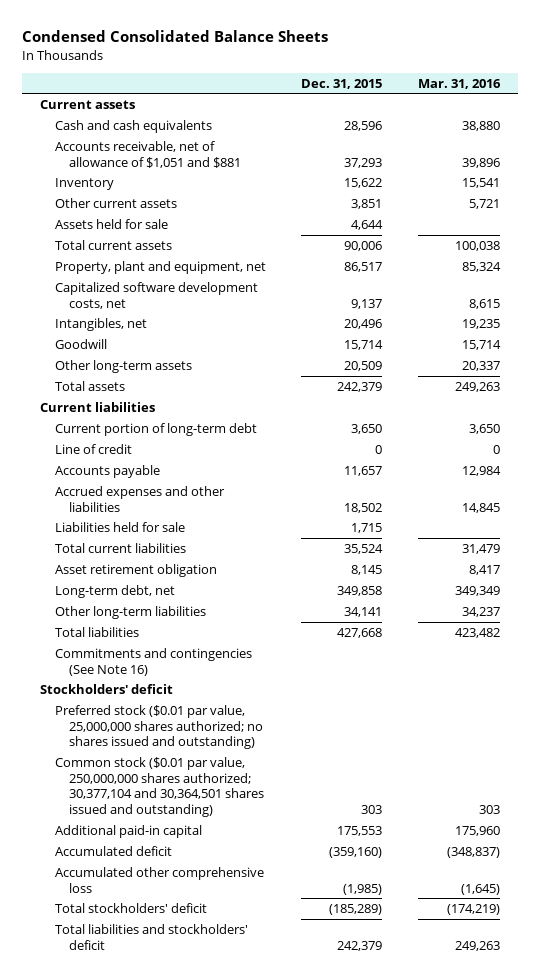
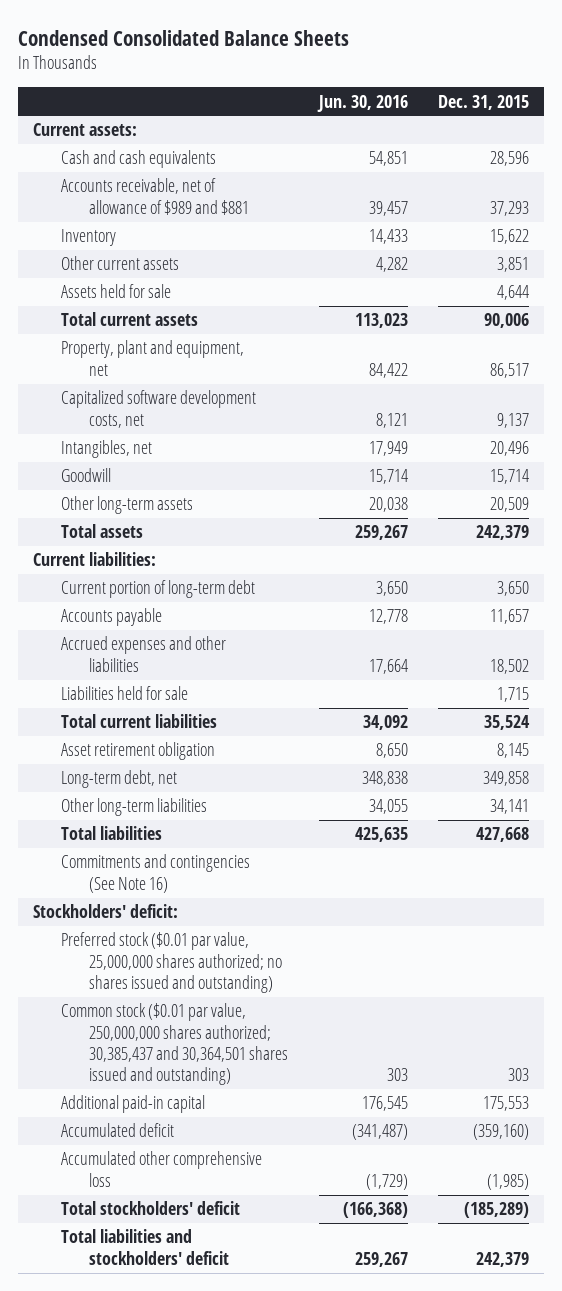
[417,78,501,89] Mar. 31, 2016 -> none
none -> [316,94,408,112] Jun. 30, 2016
[40,99,136,109] Current assets -> [33,123,138,137] Current assets:
[54,140,242,168] Accounts receivable, net of allowance of $1,051 and $881 -> [61,178,250,215] Accounts receivable, net of allowance of $989 and $881
[40,401,156,412] Current liabilities -> [33,552,157,567] Current liabilities:
[54,443,132,454] Line of credit -> none
[40,683,174,694] Stockholders' deficit -> [33,904,179,919] Stockholders' deficit:
[54,756,265,818] Common stock ($0.01 par value, 250,000,000 shares authorized; 30,377,104 and 30,364,501 shares issued and outstanding) -> [61,1003,289,1086] Common stock ($0.01 par value, 250,000,000 shares authorized; 30,385,437 and 30,364,501 shares issued and outstanding)

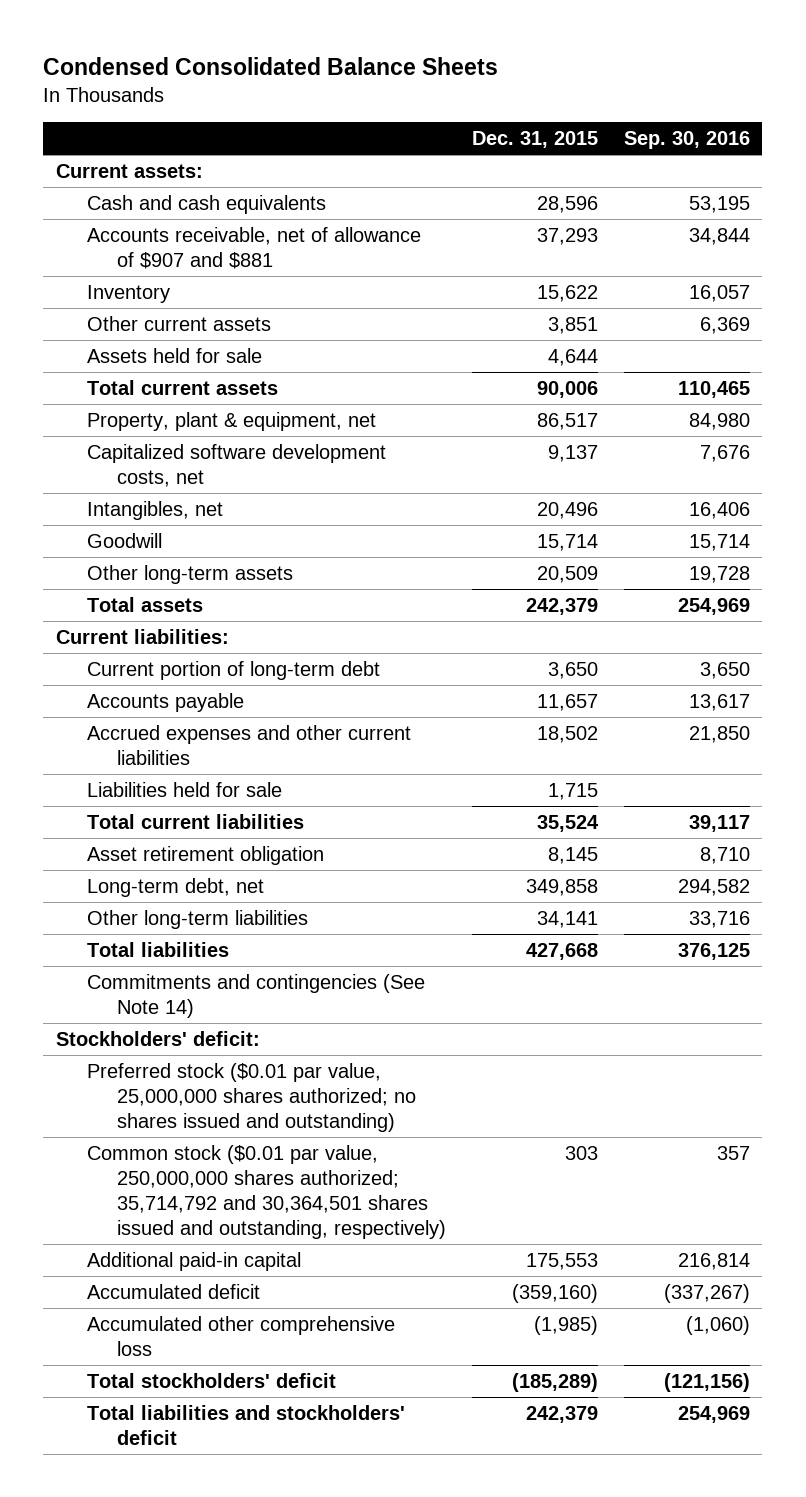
[316,94,408,112] Jun. 30, 2016 -> none
none -> [623,131,750,150] Sep. 30, 2016
[61,178,250,215] Accounts receivable, net of allowance of $989 and $881 -> [86,227,421,269] Accounts receivable, net of allowance of $907 and $881
[61,340,245,376] Property, plant and equipment, net -> [86,412,376,432] Property, plant & equipment, net
[61,636,227,672] Accrued expenses and other liabilities -> [86,725,411,765] Accrued expenses and other current liabilities
[61,854,251,893] Commitments and contingencies (See Note 16) -> [86,974,425,1018] Commitments and contingencies (See Note 14)
[61,1003,289,1086] Common stock ($0.01 par value, 250,000,000 shares authorized; 30,385,437 and 30,364,501 shares issued and outstanding) -> [86,1145,447,1239] Common stock ($0.01 par value, 250,000,000 shares authorized; 35,714,792 and 30,364,501 shares issued and outstanding, respectively)

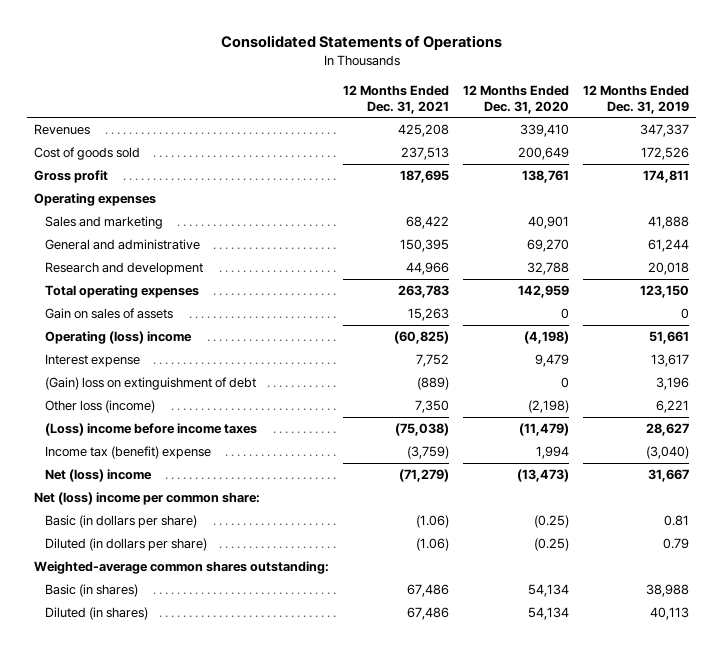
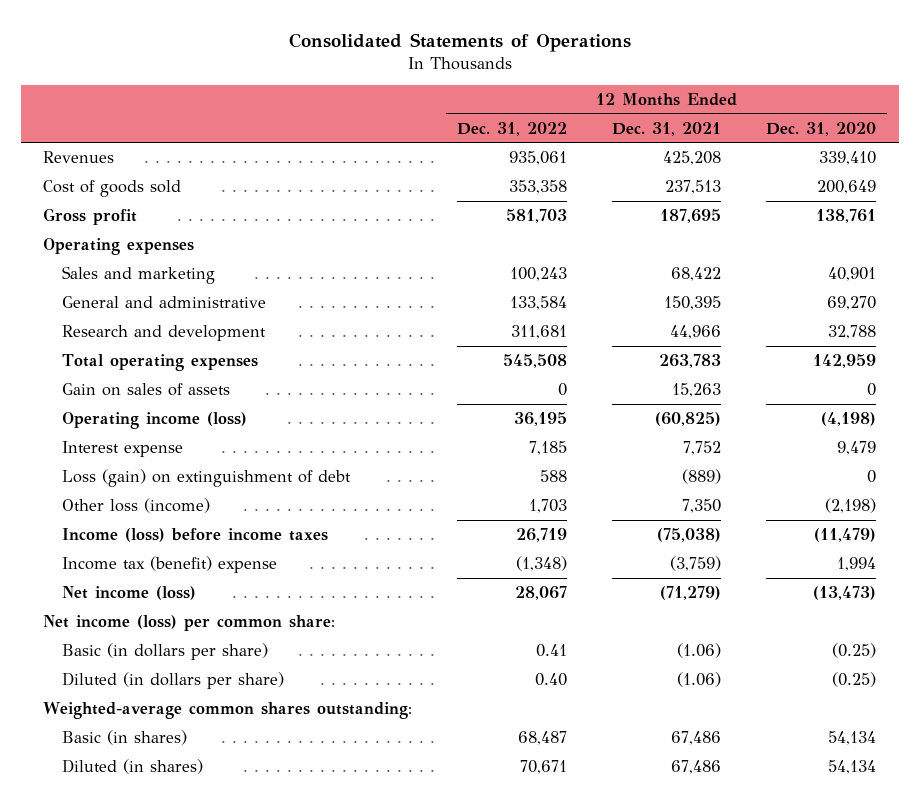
[583,84,690,114] 12 Months Ended Dec. 31, 2019 -> none
none -> [457,121,568,136] Dec. 31, 2022
[45,331,193,345] Operating (loss) income -> [62,411,248,429] Operating income (loss)
[45,377,257,391] (Gain) loss on extinguishment of debt -> [62,468,352,487] Loss (gain) on extinguishment of debt
[45,423,258,437] (Loss) income before income taxes -> [62,527,329,542] Income (loss) before income taxes
[45,469,153,483] Net (loss) income -> [62,585,197,600] Net income (loss)
[34,492,261,506] Net (loss) income per common share: -> [43,614,336,631] Net income (loss) per common share:

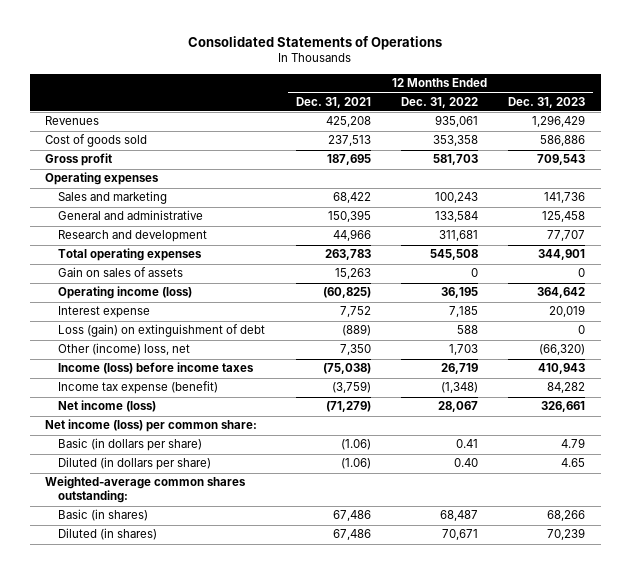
[766,121,877,136] Dec. 31, 2020 -> none
none -> [508,96,586,108] Dec. 31, 2023
[62,497,211,513] Other loss (income) -> [58,343,191,356] Other (income) loss, net
[62,555,278,573] Income tax (benefit) expense -> [58,381,219,395] Income tax expense (benefit)

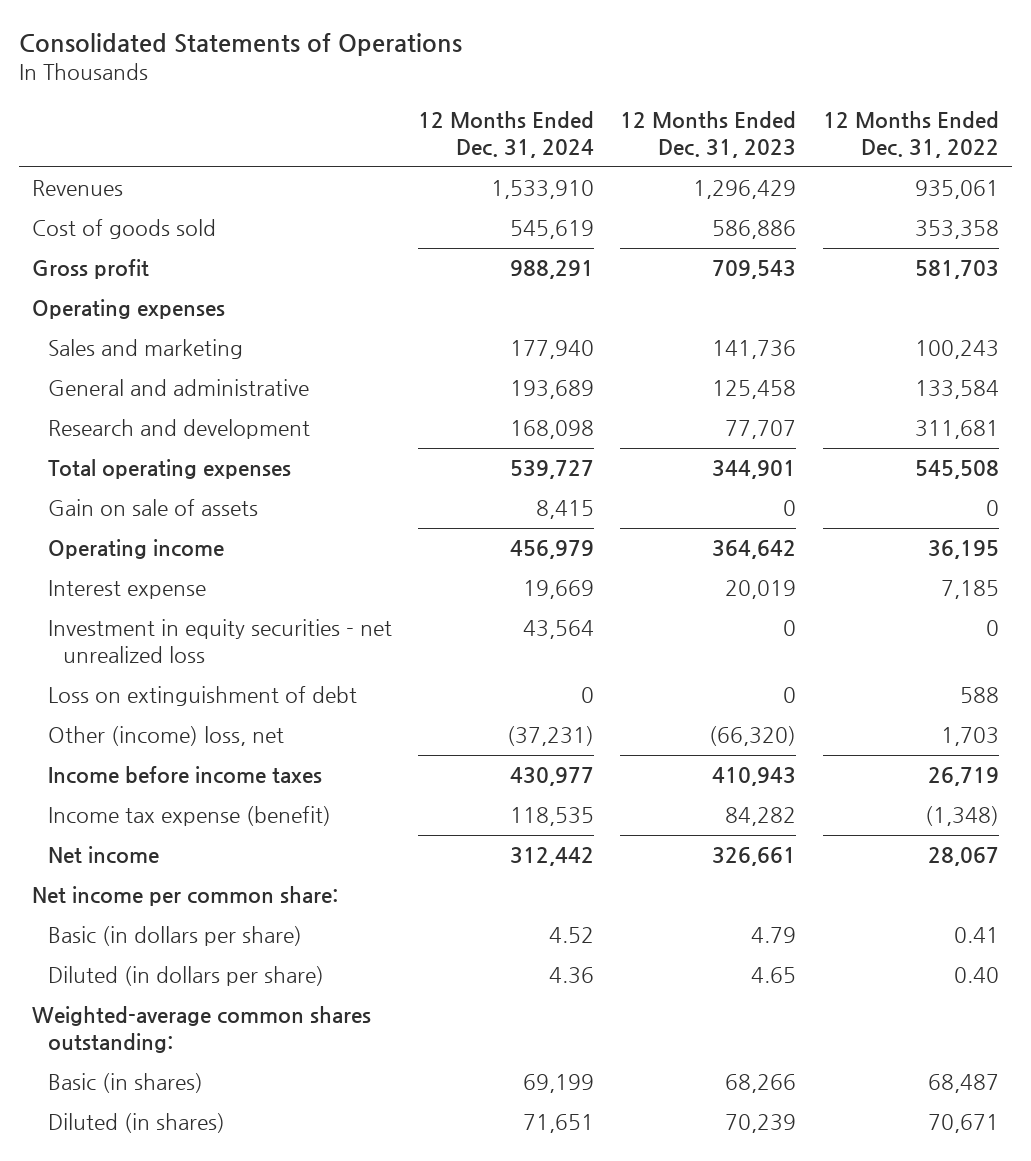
[295,96,371,108] Dec. 31, 2021 -> none
none -> [418,111,595,158] 12 Months Ended Dec. 31, 2024
[58,267,184,278] Gain on sales of assets -> [47,499,258,517] Gain on sale of assets
[58,286,193,300] Operating income (loss) -> [47,539,224,560] Operating income
none -> [47,619,392,663] Investment in equity securities - net unrealized loss
[58,324,266,338] Loss (gain) on extinguishment of debt -> [47,686,357,707] Loss on extinguishment of debt
[58,362,255,375] Income (loss) before income taxes -> [47,766,322,785] Income before income taxes
[58,400,157,413] Net income (loss) -> [47,846,159,865] Net income
[44,419,257,433] Net income (loss) per common share: -> [32,886,339,907] Net income per common share:

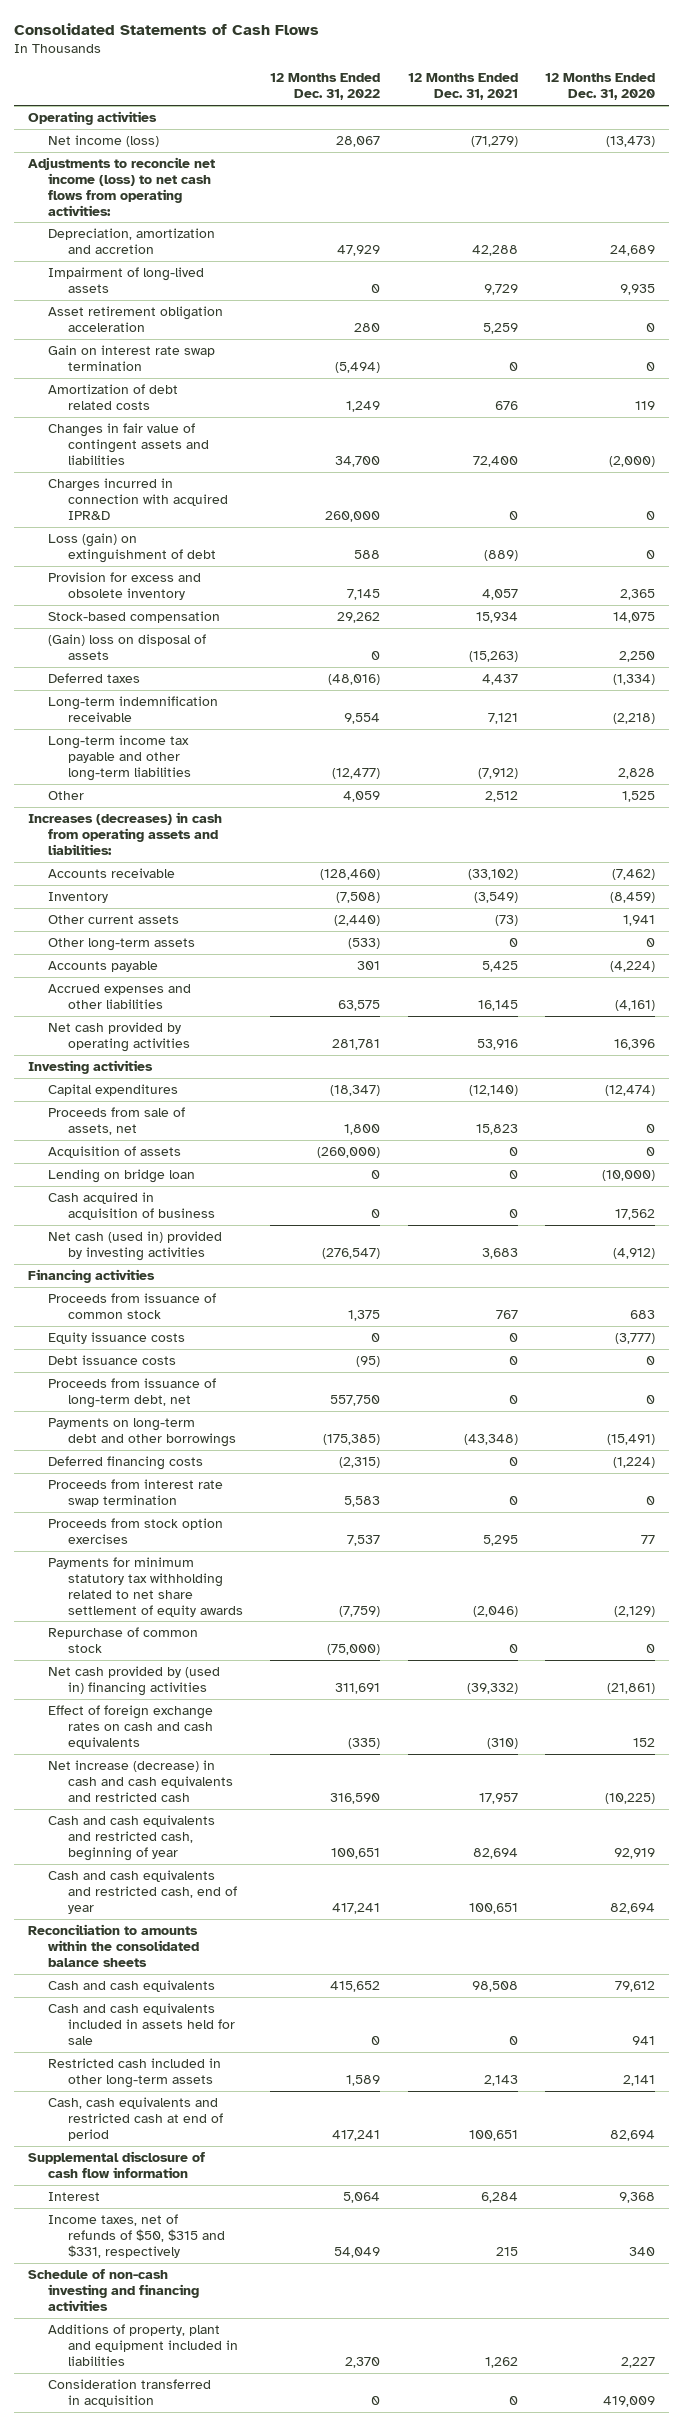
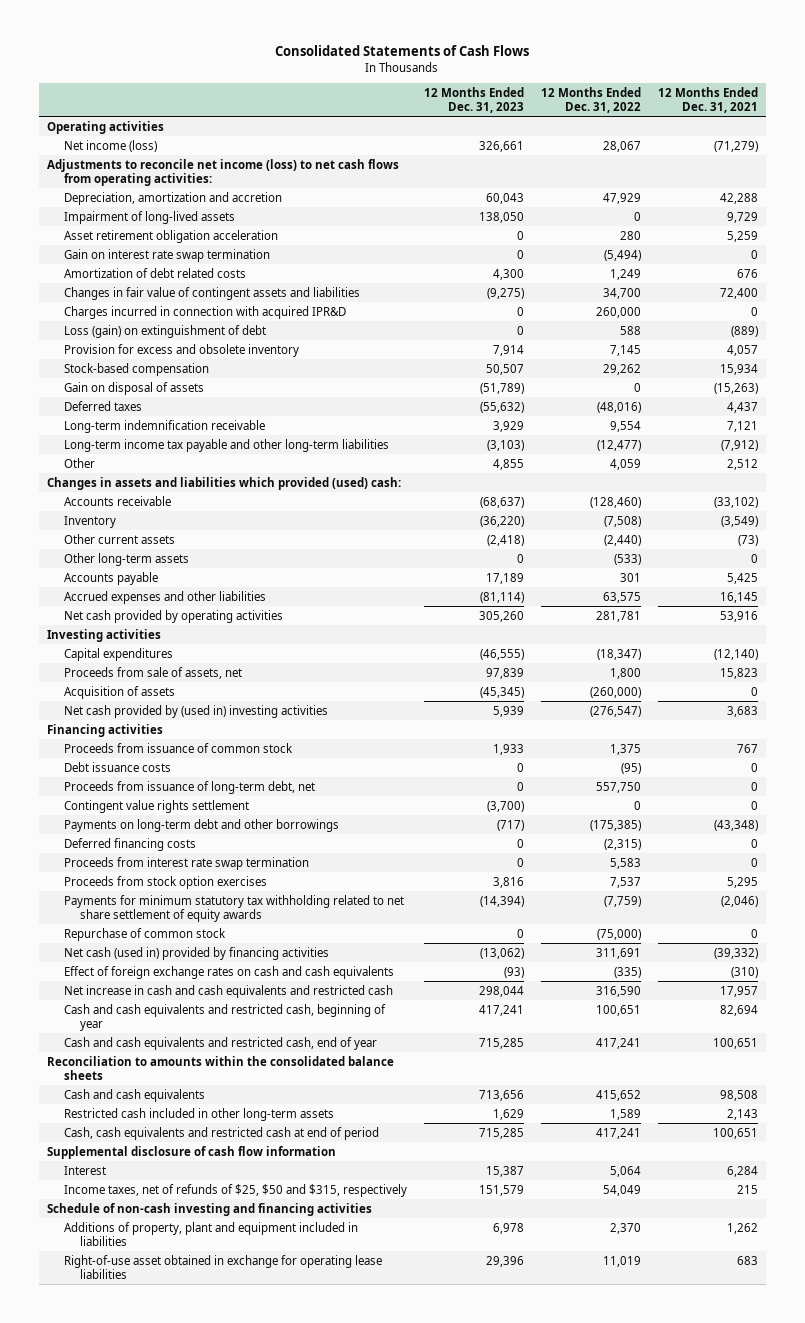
[545,73,656,101] 12 Months Ended Dec. 31, 2020 -> none
none -> [423,86,524,113] 12 Months Ended Dec. 31, 2023
[47,633,206,660] (Gain) loss on disposal of assets -> [63,381,204,395] Gain on disposal of assets
[27,811,222,855] Increases (decreases) in cash from operating assets and liabilities: -> [47,476,402,490] Changes in assets and liabilities which provided (used) cash:
[47,1168,195,1183] Lending on bridge loan -> none
[47,1191,215,1220] Cash acquired in acquisition of business -> none
[47,1230,222,1261] Net cash (used in) provided by investing activities -> [63,704,328,718] Net cash provided by (used in) investing activities
[47,1331,185,1344] Equity issuance costs -> none
none -> [63,799,249,813] Contingent value rights settlement
[47,1665,220,1696] Net cash provided by (used in) financing activities -> [63,946,329,960] Net cash (used in) provided by financing activities
[47,1759,233,1802] Net increase (decrease) in cash and cash equivalents and restricted cash -> [63,984,393,998] Net increase in cash and cash equivalents and restricted cash
[47,2002,235,2045] Cash and cash equivalents included in assets held for sale -> none
[47,2213,225,2258] Income taxes, net of refunds of $50, $315 and $331, respectively -> [63,1183,407,1197] Income taxes, net of refunds of $25, $50 and $315, respectively
[47,2378,211,2407] Consideration transferred in acquisition -> none
none -> [63,1254,382,1279] Right-of-use asset obtained in exchange for operating lease liabilities

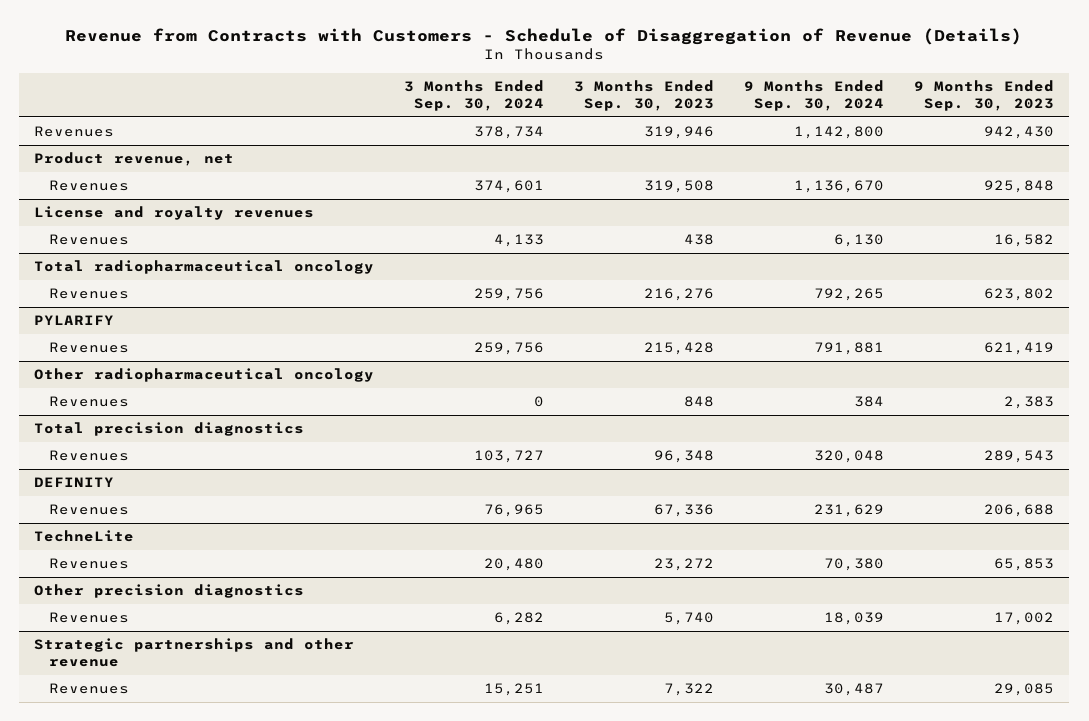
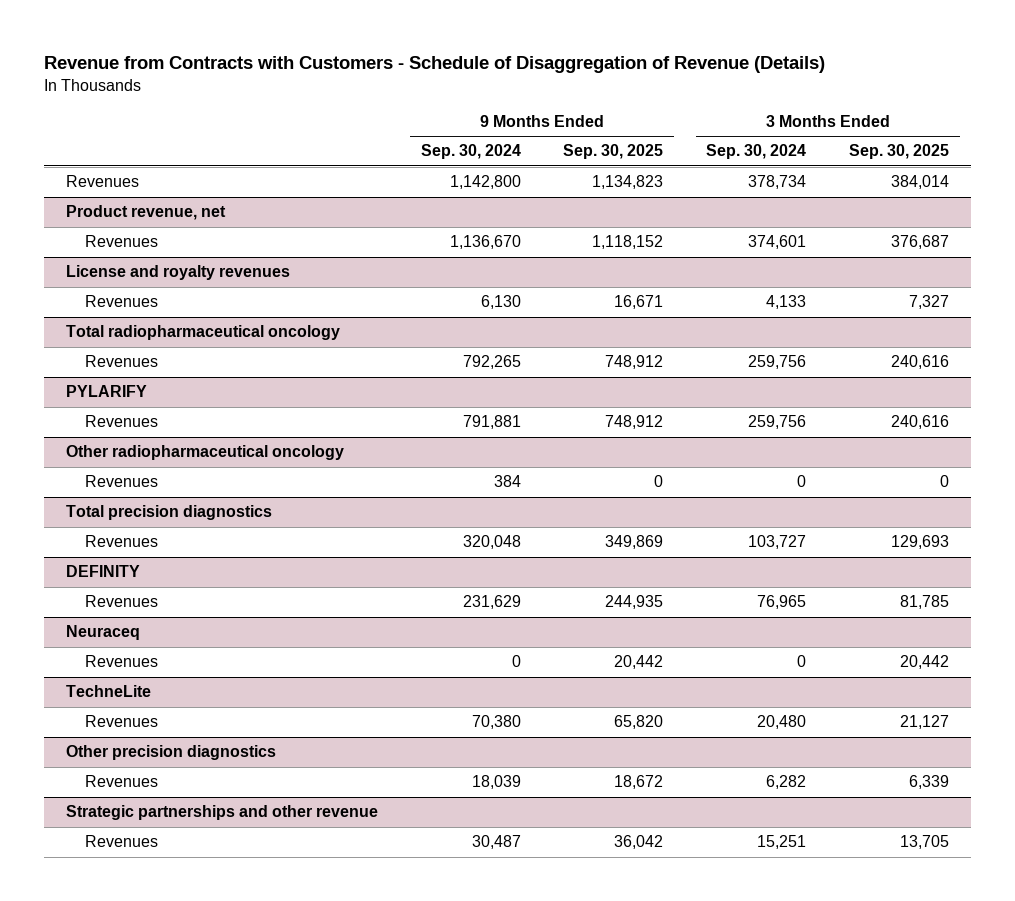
[574,79,715,111] 3 Months Ended Sep. 30, 2023 -> none
[914,79,1055,111] 9 Months Ended Sep. 30, 2023 -> none
none -> [563,144,664,160] Sep. 30, 2025
none -> [849,144,950,160] Sep. 30, 2025
none -> [65,625,140,641] Neuraceq
none -> [84,655,158,668] Revenues

